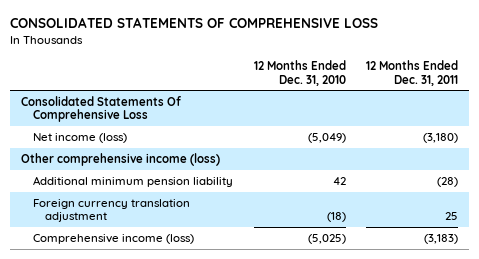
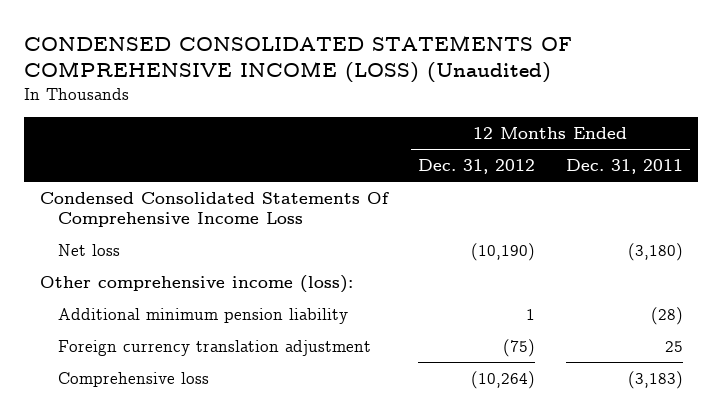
[10,17,379,29] CONSOLIDATED STATEMENTS OF COMPREHENSIVE LOSS -> [24,34,573,84] CONDENSED CONSOLIDATED STATEMENTS OF COMPREHENSIVE INCOME (LOSS) (Unaudited)
[253,60,346,86] 12 Months Ended Dec. 31, 2010 -> none
none -> [418,158,536,174] Dec. 31, 2012
[20,95,181,123] Consolidated Statements Of Comprehensive Loss -> [39,191,389,227] Condensed Consolidated Statements Of Comprehensive Income Loss
[32,132,127,143] Net income (loss) -> [57,243,120,256] Net loss
[20,152,220,166] Other comprehensive income (loss) -> [39,274,353,293] Other comprehensive income (loss):
[32,233,194,244] Comprehensive income (loss) -> [57,371,209,387] Comprehensive loss

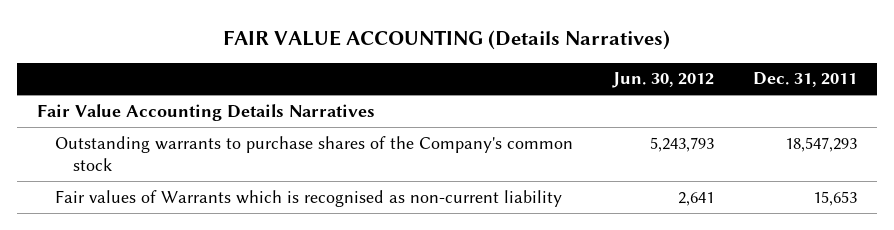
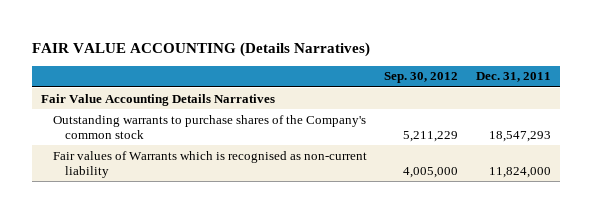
[611,72,714,89] Jun. 30, 2012 -> none
none -> [384,72,459,84] Sep. 30, 2012
[813,190,858,206] 15,653 -> [488,166,551,178] 11,824,000

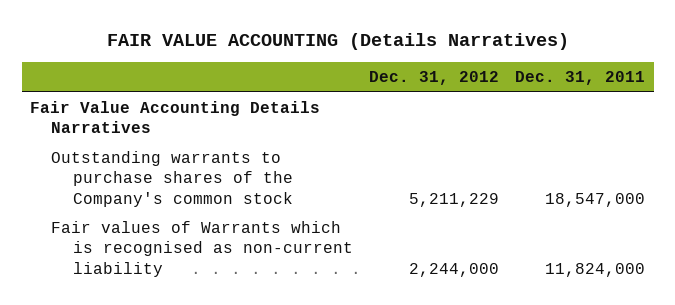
[384,72,459,84] Sep. 30, 2012 -> none
none -> [369,71,500,86] Dec. 31, 2012
[488,130,551,142] 18,547,293 -> [545,192,646,207] 18,547,000

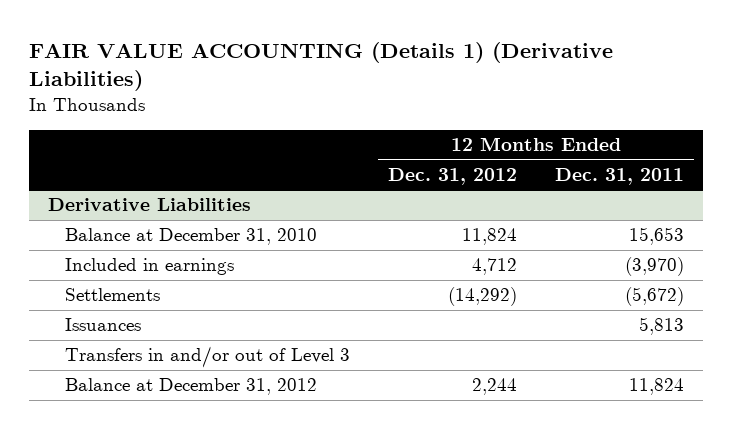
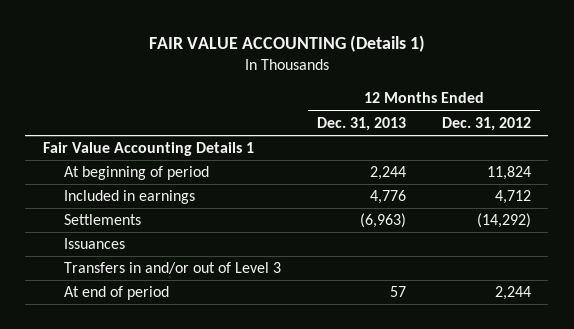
[29,41,614,92] FAIR VALUE ACCOUNTING (Details 1) (Derivative Liabilities) -> [148,35,425,53] FAIR VALUE ACCOUNTING (Details 1)
[555,167,685,185] Dec. 31, 2011 -> none
none -> [316,116,406,131] Dec. 31, 2013
[48,198,252,212] Derivative Liabilities -> none
none -> [43,142,255,157] Fair Value Accounting Details 1
[64,228,317,246] Balance at December 31, 2010 -> [64,166,210,181] At beginning of period
[64,378,317,396] Balance at December 31, 2012 -> [64,286,170,301] At end of period

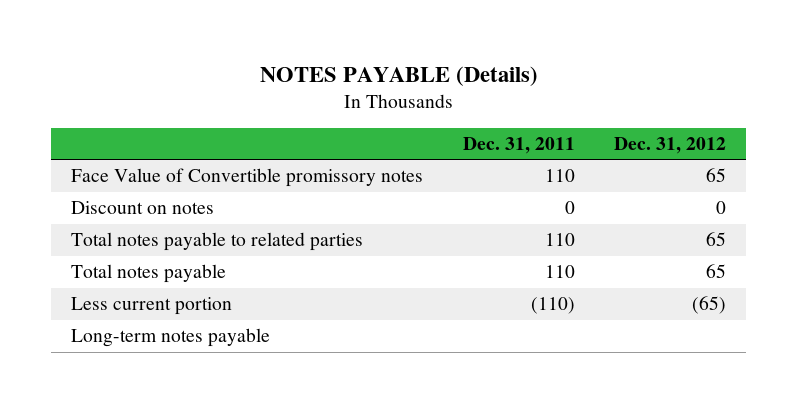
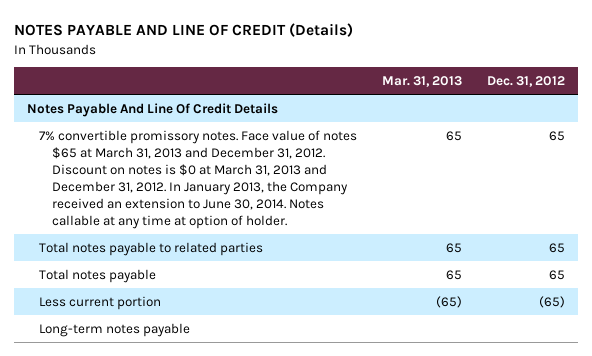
[259,65,538,86] NOTES PAYABLE (Details) -> [14,23,354,38] NOTES PAYABLE AND LINE OF CREDIT (Details)
[462,137,575,155] Dec. 31, 2011 -> none
none -> [382,76,463,88] Mar. 31, 2013
[70,201,214,215] Discount on notes -> none
none -> [26,102,278,117] Notes Payable And Line Of Credit Details
[70,168,423,188] Face Value of Convertible promissory notes -> [39,129,358,229] 7% convertible promissory notes. Face value of notes $65 at March 31, 2013 and December 31, 2012. Discount on notes is $0 at March 31, 2013 and December 31, 2012. In January 2013, the Company received an extension to June 30, 2014. Notes callable at any time at option of holder.

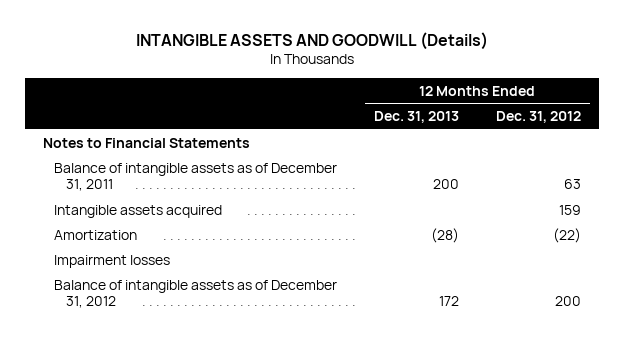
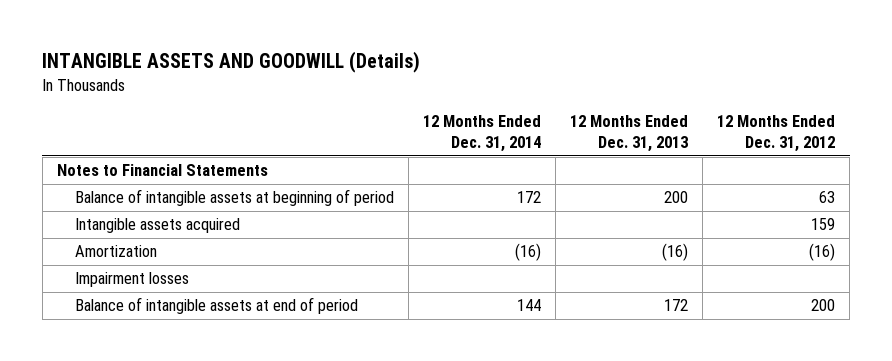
none -> [423,115,542,152] 12 Months Ended Dec. 31, 2014
[54,162,338,192] Balance of intangible assets as of December 31, 2011 -> [75,189,395,207] Balance of intangible assets at beginning of period
[431,227,460,243] (28) -> [662,243,689,262] (16)
[552,227,581,243] (22) -> [809,243,836,262] (16)
[54,279,338,309] Balance of intangible assets as of December 31, 2012 -> [75,297,359,315] Balance of intangible assets at end of period

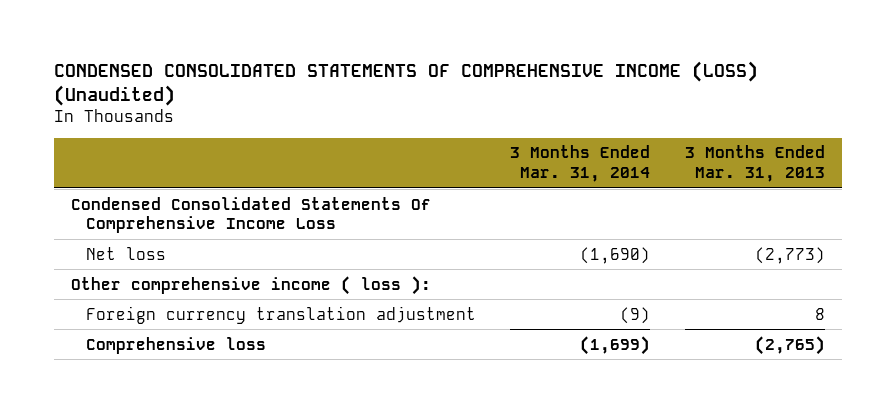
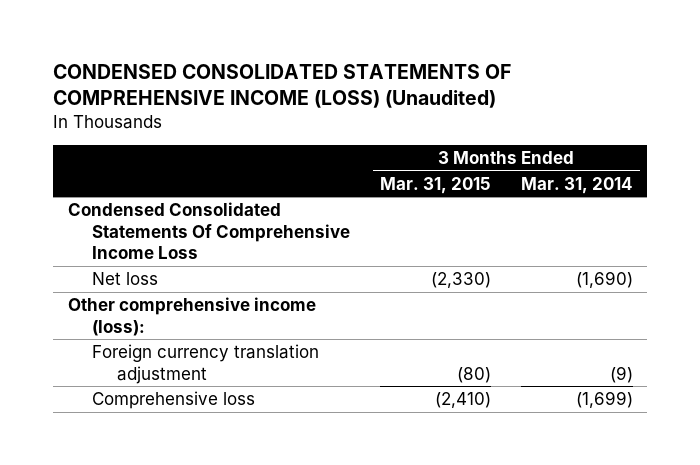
[684,145,825,183] 3 Months Ended Mar. 31, 2013 -> none
none -> [379,176,491,194] Mar. 31, 2015
[70,275,431,295] Other comprehensive income ( loss ): -> [67,296,316,336] Other comprehensive income (loss):

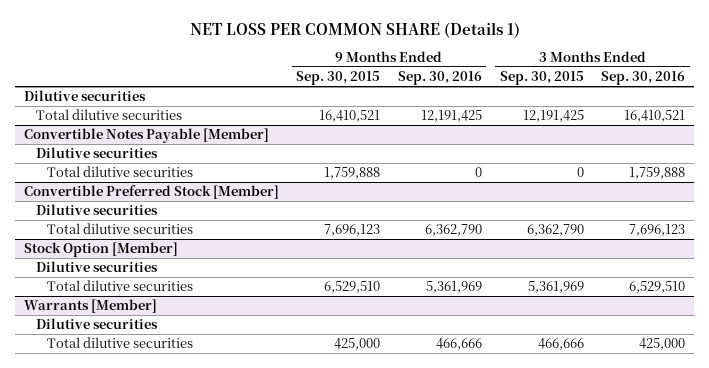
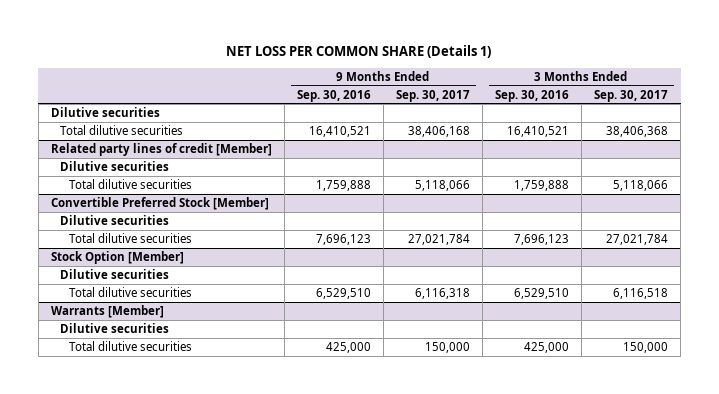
[296,71,381,86] Sep. 30, 2015 -> none
[499,71,584,86] Sep. 30, 2015 -> none
none -> [395,89,470,102] Sep. 30, 2017
none -> [593,89,668,102] Sep. 30, 2017
[421,110,483,123] 12,191,425 -> [308,126,371,138] 16,410,521
[23,128,269,144] Convertible Notes Payable [Member] -> [50,143,272,157] Related party lines of credit [Member]
[475,167,483,178] 0 -> [315,180,371,192] 1,759,888
[425,224,483,237] 6,362,790 -> [315,234,371,246] 7,696,123
[426,281,483,294] 5,361,969 -> [315,288,371,300] 6,529,510
[436,338,483,351] 466,666 -> [325,342,371,354] 425,000

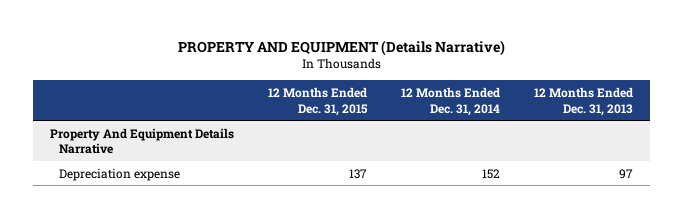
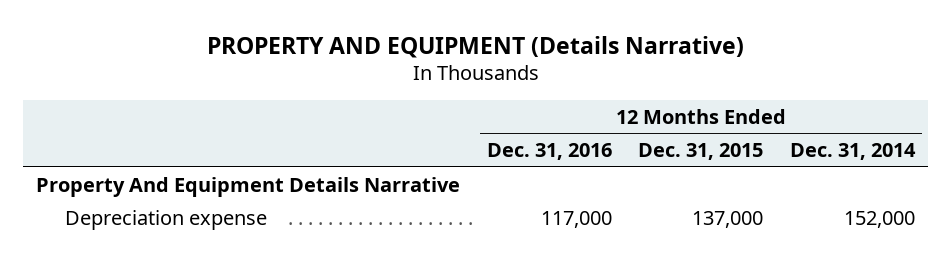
[534,86,634,116] 12 Months Ended Dec. 31, 2013 -> none
none -> [486,143,612,161] Dec. 31, 2016
[349,168,368,179] 137 -> [692,210,764,228] 137,000
[482,168,501,179] 152 -> [844,210,916,228] 152,000

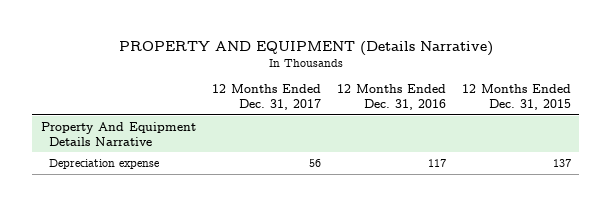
[790,143,917,161] Dec. 31, 2014 -> none
none -> [211,84,321,110] 12 Months Ended Dec. 31, 2017
[540,210,612,228] 117,000 -> [427,159,446,168] 117
[692,210,764,228] 137,000 -> [552,159,571,168] 137

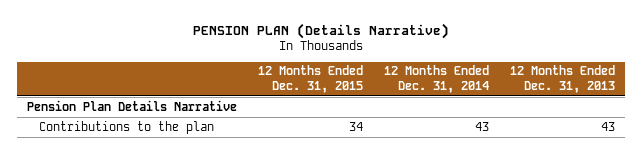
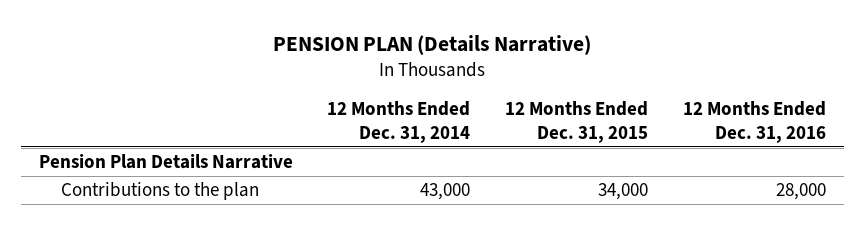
[509,65,615,94] 12 Months Ended Dec. 31, 2013 -> none
none -> [683,101,827,143] 12 Months Ended Dec. 31, 2016
[349,121,364,131] 34 -> [598,183,649,201] 34,000
[475,121,490,131] 43 -> [420,183,471,201] 43,000

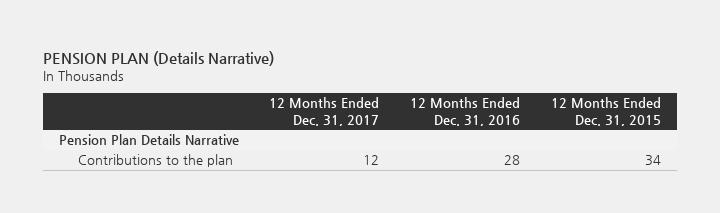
[327,101,471,143] 12 Months Ended Dec. 31, 2014 -> none
none -> [269,97,380,126] 12 Months Ended Dec. 31, 2017
[598,183,649,201] 34,000 -> [645,155,662,167] 34
[776,183,827,201] 28,000 -> [504,155,521,166] 28

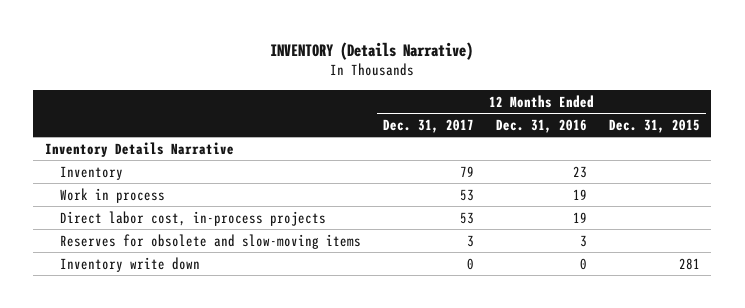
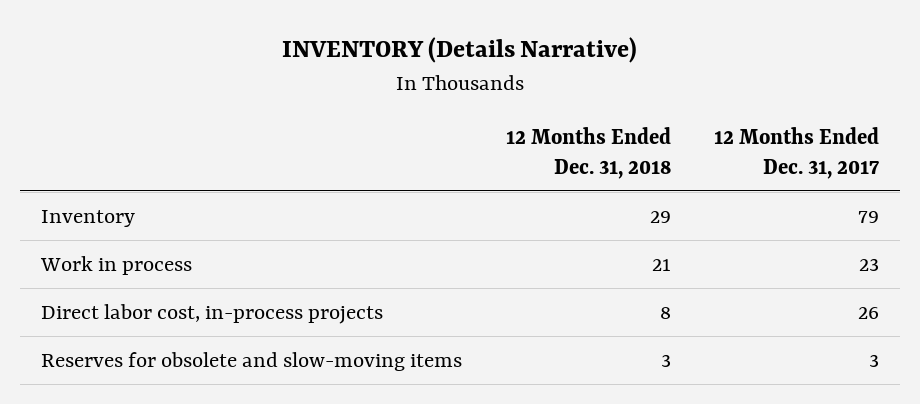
[496,118,588,133] Dec. 31, 2016 -> none
[609,118,701,133] Dec. 31, 2015 -> none
none -> [505,127,671,179] 12 Months Ended Dec. 31, 2018
[44,141,234,157] Inventory Details Narrative -> none
[459,188,474,201] 53 -> [858,257,879,271] 23
[459,211,474,224] 53 -> [857,306,879,319] 26
[59,256,200,272] Inventory write down -> none

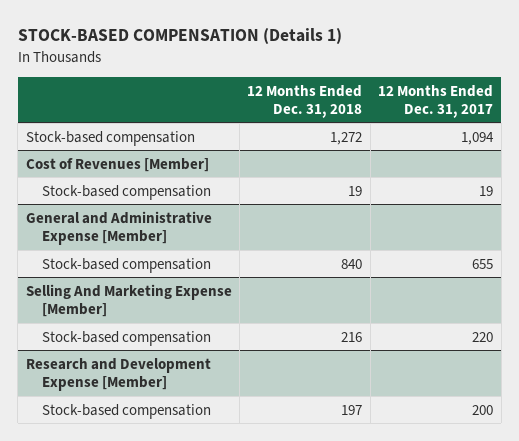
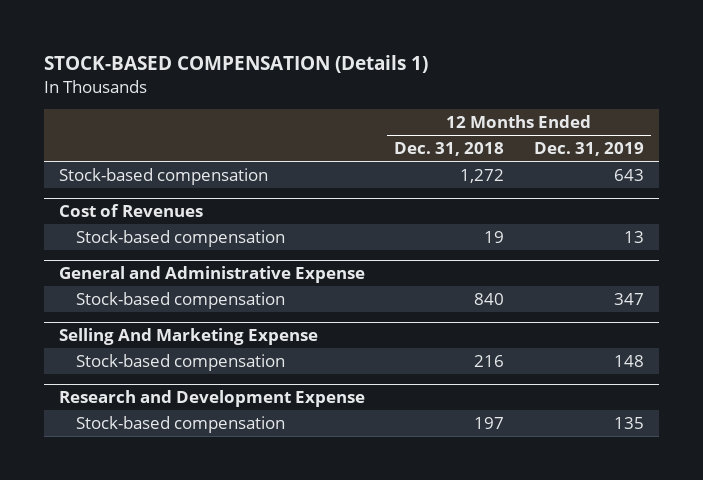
[378,84,494,118] 12 Months Ended Dec. 31, 2017 -> none
none -> [533,142,644,157] Dec. 31, 2019
[25,157,209,172] Cost of Revenues [Member] -> [59,204,204,218] Cost of Revenues
[25,210,212,245] General and Administrative Expense [Member] -> [59,266,366,284] General and Administrative Expense
[25,283,232,317] Selling And Marketing Expense [Member] -> [59,328,319,346] Selling And Marketing Expense
[25,357,211,391] Research and Development Expense [Member] -> [59,390,366,408] Research and Development Expense

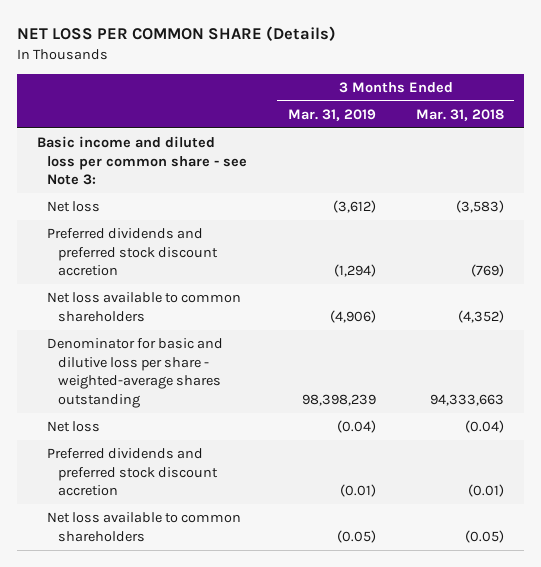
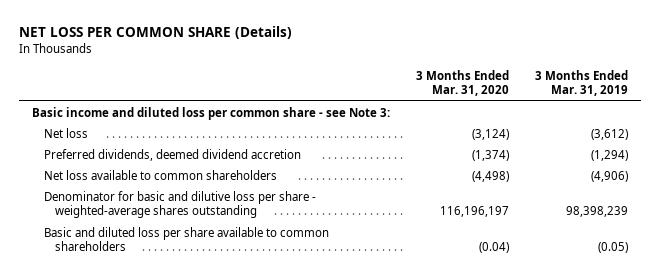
[415,108,504,121] Mar. 31, 2018 -> none
none -> [416,69,510,97] 3 Months Ended Mar. 31, 2020
[47,228,218,277] Preferred dividends and preferred stock discount accretion -> [43,148,301,161] Preferred dividends, deemed dividend accretion
[47,421,101,433] Net loss -> none
[47,448,218,497] Preferred dividends and preferred stock discount accretion -> none
[47,512,242,542] Net loss available to common shareholders -> [43,226,329,252] Basic and diluted loss per share available to common shareholders

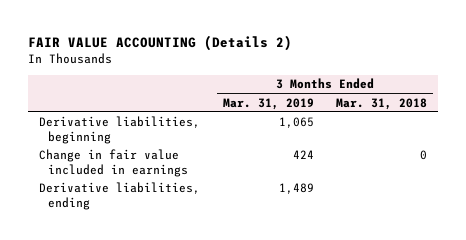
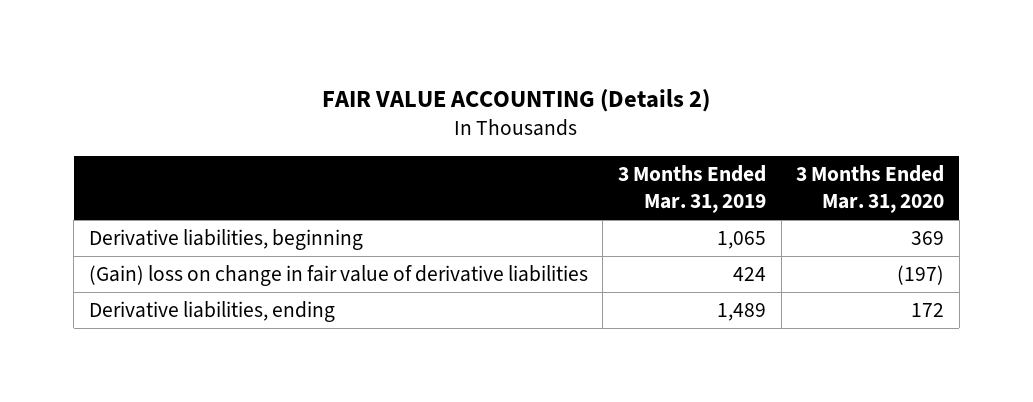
[336,97,428,110] Mar. 31, 2018 -> none
none -> [796,165,945,214] 3 Months Ended Mar. 31, 2020
[39,149,189,177] Change in fair value included in earnings -> [88,264,588,286] (Gain) loss on change in fair value of derivative liabilities

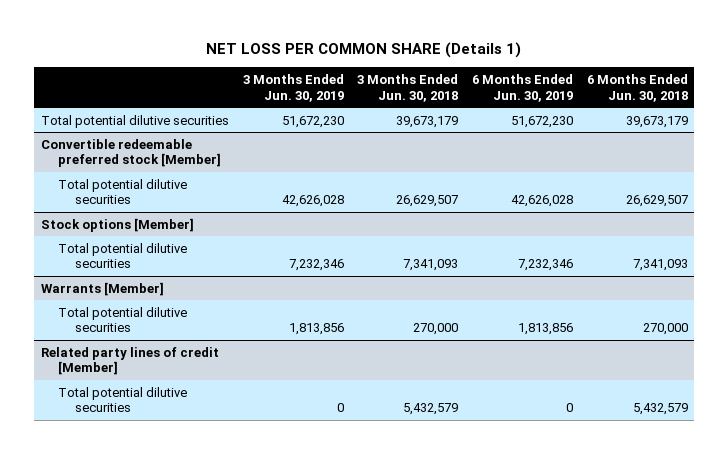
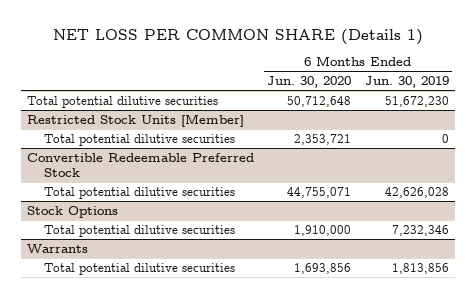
[242,74,344,102] 3 Months Ended Jun. 30, 2019 -> none
[357,74,459,102] 3 Months Ended Jun. 30, 2018 -> none
[586,74,688,102] 6 Months Ended Jun. 30, 2018 -> none
none -> [267,76,352,89] Jun. 30, 2020
none -> [27,113,245,127] Restricted Stock Units [Member]
none -> [44,133,236,146] Total potential dilutive securities
[40,138,221,168] Convertible redeemable preferred stock [Member] -> [27,152,255,177] Convertible Redeemable Preferred Stock
[40,217,194,232] Stock options [Member] -> [27,205,119,218] Stock Options
[40,281,164,296] Warrants [Member] -> [27,243,89,253] Warrants
[40,346,219,376] Related party lines of credit [Member] -> none
[57,386,187,413] Total potential dilutive securities -> none

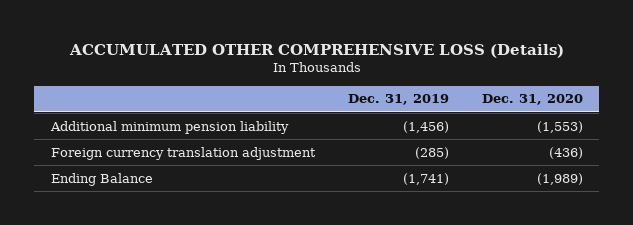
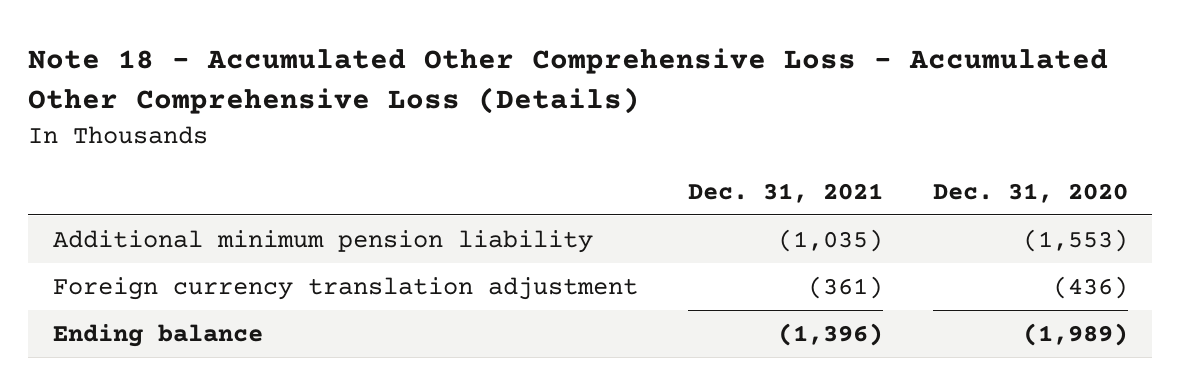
[68,43,564,58] ACCUMULATED OTHER COMPREHENSIVE LOSS (Details) -> [28,48,1109,115] Note 18 - Accumulated Other Comprehensive Loss - Accumulated Other Comprehensive Loss (Details)
[347,94,449,106] Dec. 31, 2019 -> none
none -> [687,183,883,204] Dec. 31, 2021
[50,172,153,186] Ending Balance -> [53,323,264,347] Ending balance

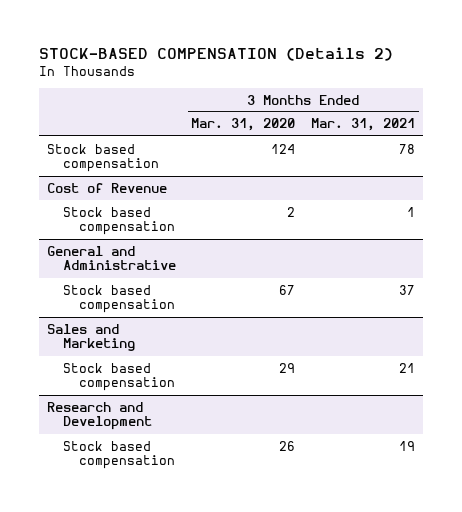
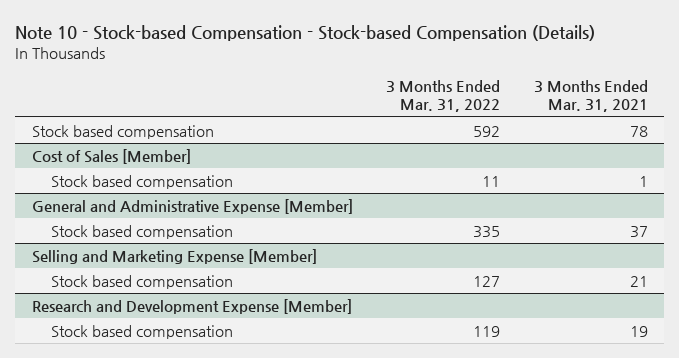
[39,46,394,61] STOCK-BASED COMPENSATION (Details 2) -> [15,25,596,42] Note 10 - Stock-based Compensation - Stock-based Compensation (Details)
[191,118,296,132] Mar. 31, 2020 -> none
none -> [386,79,501,113] 3 Months Ended Mar. 31, 2022
[47,182,168,193] Cost of Revenue -> [31,148,191,164] Cost of Sales [Member]
[47,245,176,271] General and Administrative -> [31,198,353,214] General and Administrative Expense [Member]
[47,323,135,352] Sales and Marketing -> [31,248,317,264] Selling and Marketing Expense [Member]
[47,401,152,431] Research and Development -> [31,298,352,314] Research and Development Expense [Member]

